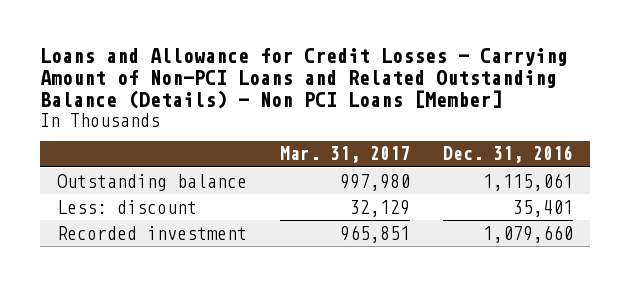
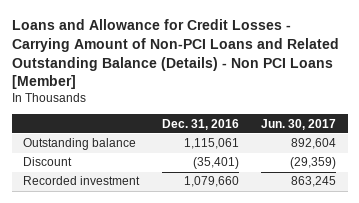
[279,146,410,164] Mar. 31, 2017 -> none
none -> [261,118,337,130] Jun. 30, 2017
[56,199,197,214] Less: discount -> [23,157,73,167] Discount
[513,199,574,217] 35,401 -> [192,157,239,170] (35,401)

